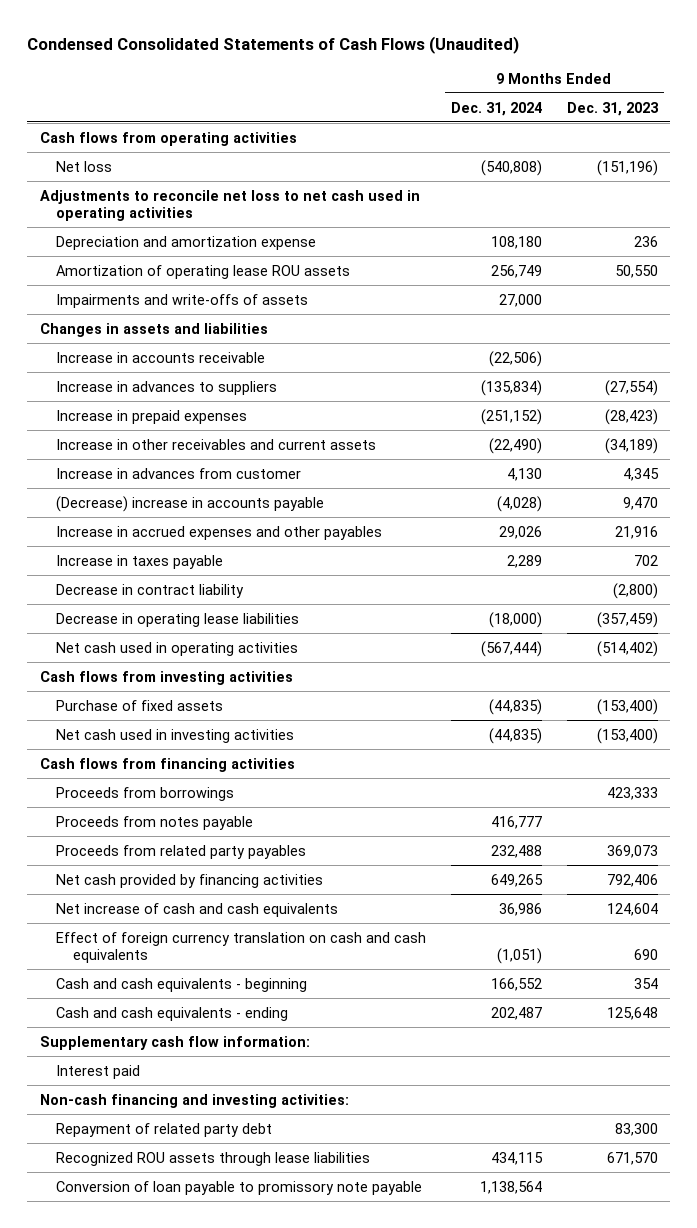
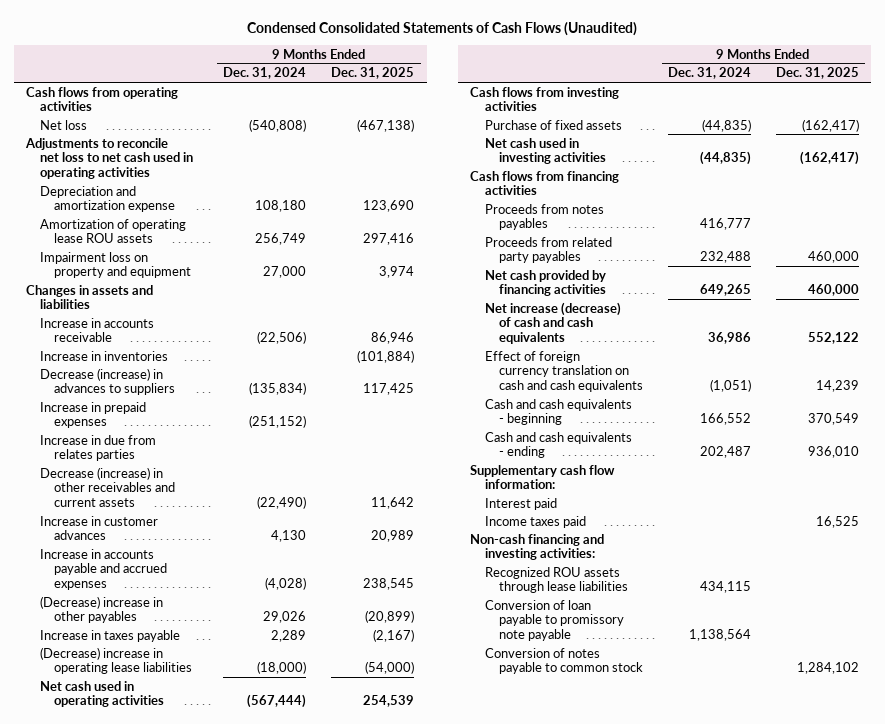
[566,101,659,116] Dec. 31, 2023 -> none
none -> [331,67,415,80] Dec. 31, 2025
[56,293,309,308] Impairments and write-offs of assets -> none
none -> [40,251,192,279] Impairment loss on property and equipment
none -> [40,350,169,361] Increase in inventories
[56,380,278,395] Increase in advances to suppliers -> [40,367,176,396] Decrease (increase) in advances to suppliers
none -> [40,434,157,462] Increase in due from relates parties
[56,438,377,450] Increase in other receivables and current assets -> [40,466,176,508] Decrease (increase) in other receivables and current assets
[56,467,302,479] Increase in advances from customer -> [40,515,159,541] Increase in customer advances
[56,495,325,512] (Decrease) increase in accounts payable -> [40,548,168,591] Increase in accounts payable and accrued expenses
[56,525,383,540] Increase in accrued expenses and other payables -> [40,595,164,624] (Decrease) increase in other payables
[56,583,245,598] Decrease in contract liability -> none
[56,612,300,627] Decrease in operating lease liabilities -> [40,646,193,675] (Decrease) increase in operating lease liabilities
[56,786,235,801] Proceeds from borrowings -> none
[56,815,254,830] Proceeds from notes payable -> [484,203,604,231] Proceeds from notes payables
[56,902,339,917] Net increase of cash and cash equivalents -> [484,301,621,345] Net increase (decrease) of cash and cash equivalents
none -> [484,515,586,528] Income taxes paid
[56,1122,273,1137] Repayment of related party debt -> none
none -> [484,647,643,675] Conversion of notes payable to common stock

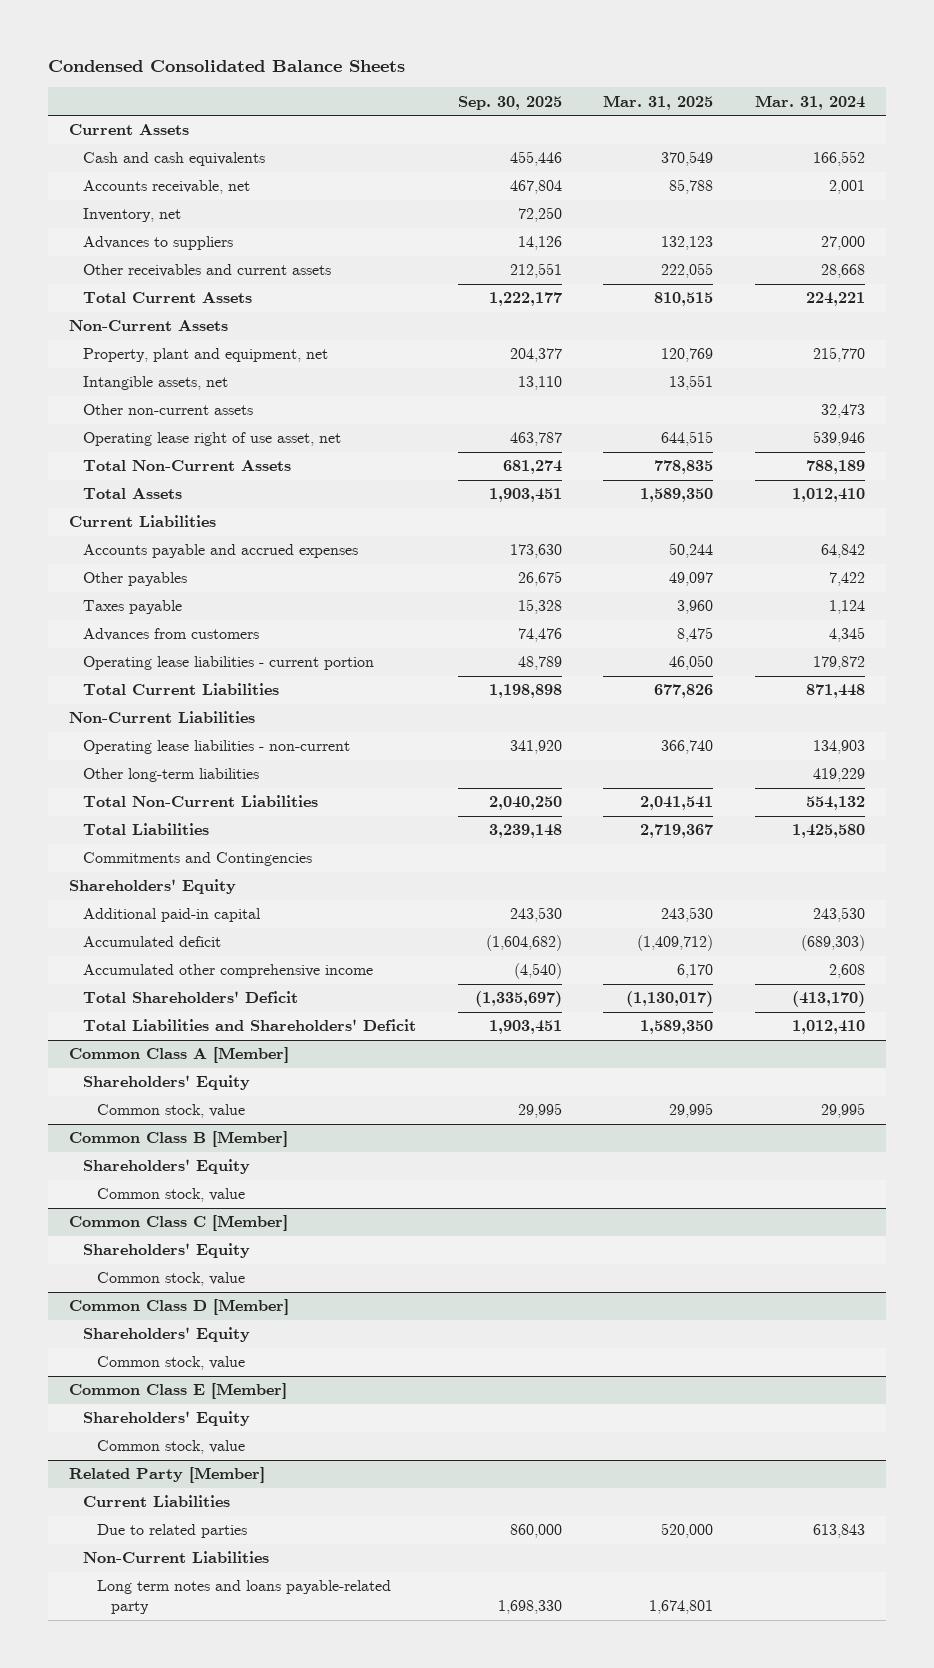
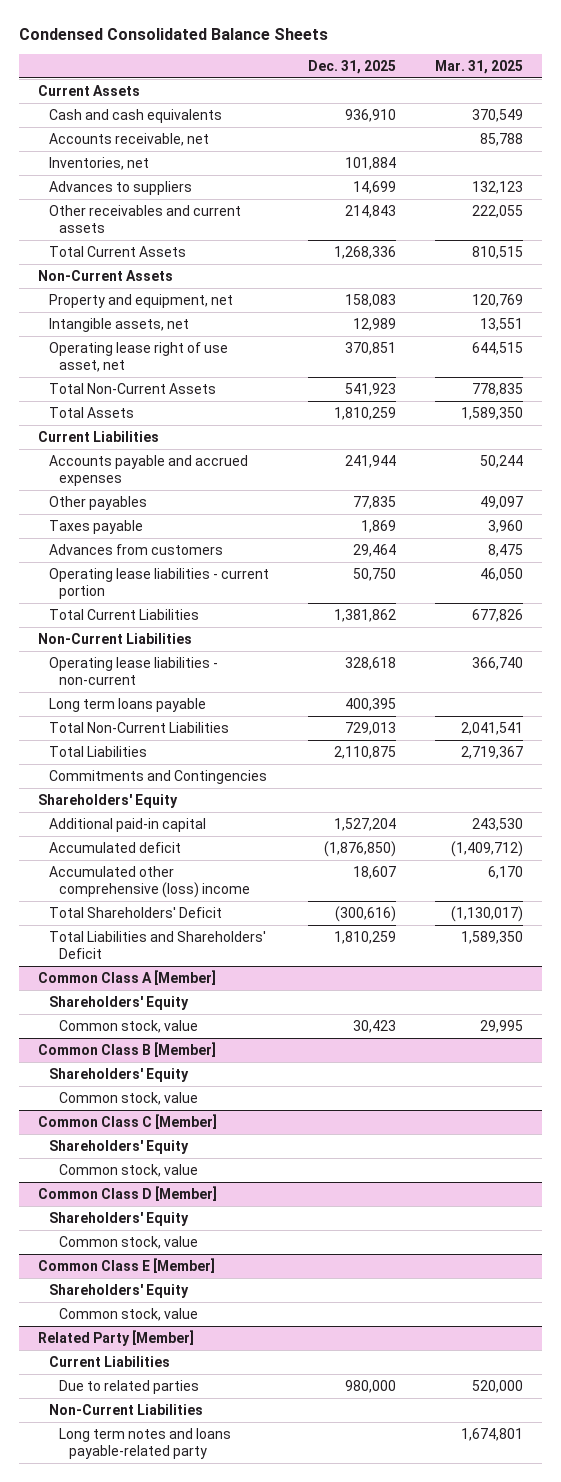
[457,95,562,110] Sep. 30, 2025 -> none
[754,94,865,110] Mar. 31, 2024 -> none
none -> [307,59,396,74] Dec. 31, 2025
[83,208,182,223] Inventory, net -> [48,156,149,170] Inventories, net
[83,348,329,363] Property, plant and equipment, net -> [48,293,233,308] Property and equipment, net
[83,404,254,416] Other non-current assets -> none
[83,768,260,783] Other long-term liabilities -> none
none -> [48,697,206,712] Long term loans payable
[83,964,374,979] Accumulated other comprehensive income -> [48,865,250,898] Accumulated other comprehensive (loss) income

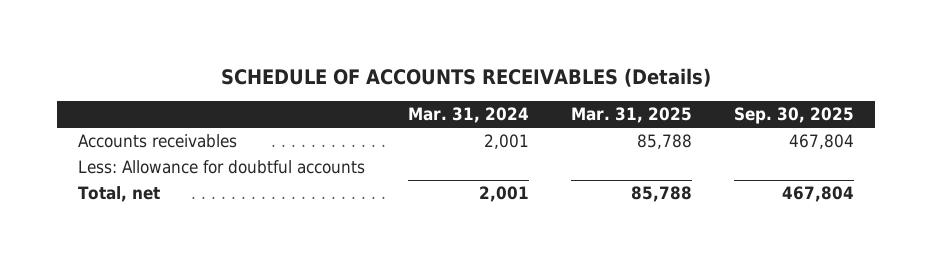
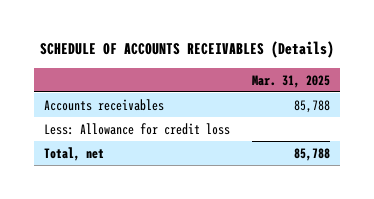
[407,107,529,124] Mar. 31, 2024 -> none
[734,107,855,125] Sep. 30, 2025 -> none
[78,160,366,175] Less: Allowance for doubtful accounts -> [44,122,231,135] Less: Allowance for credit loss

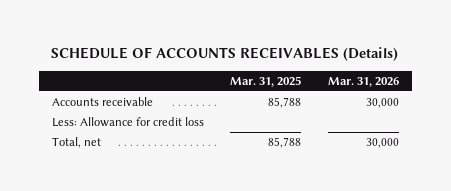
none -> [327,76,399,87] Mar. 31, 2026
[44,98,165,111] Accounts receivables -> [51,97,153,107] Accounts receivable

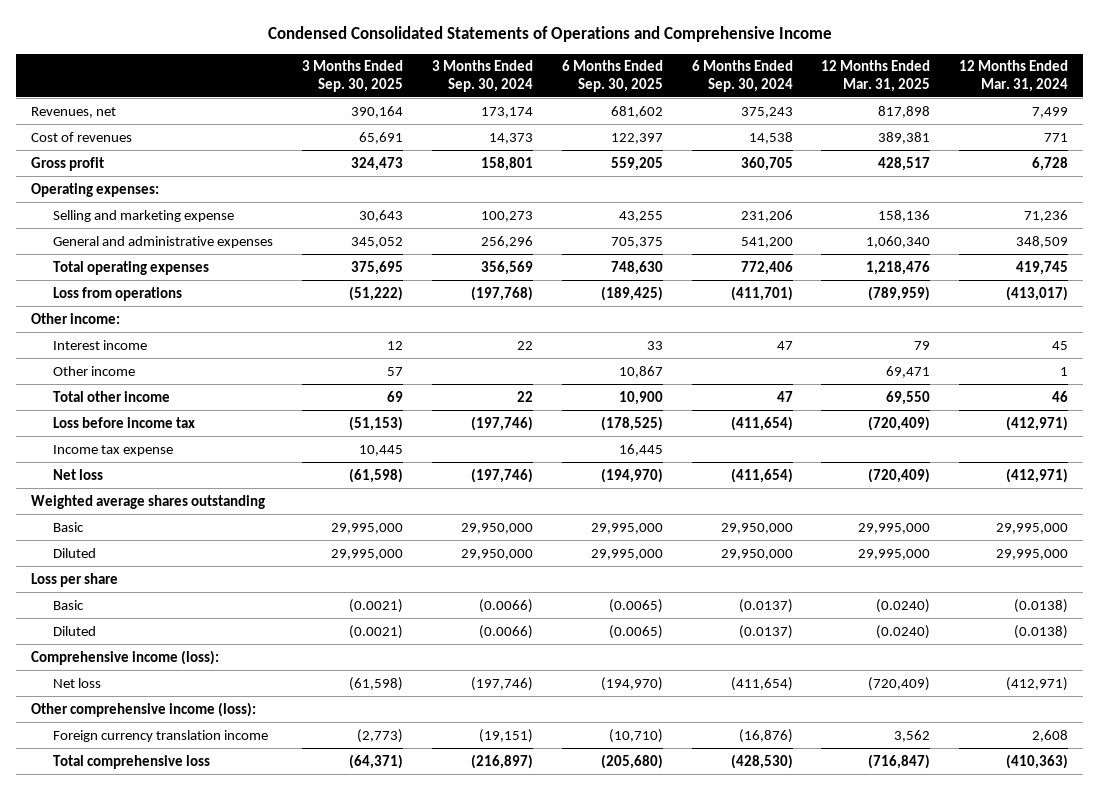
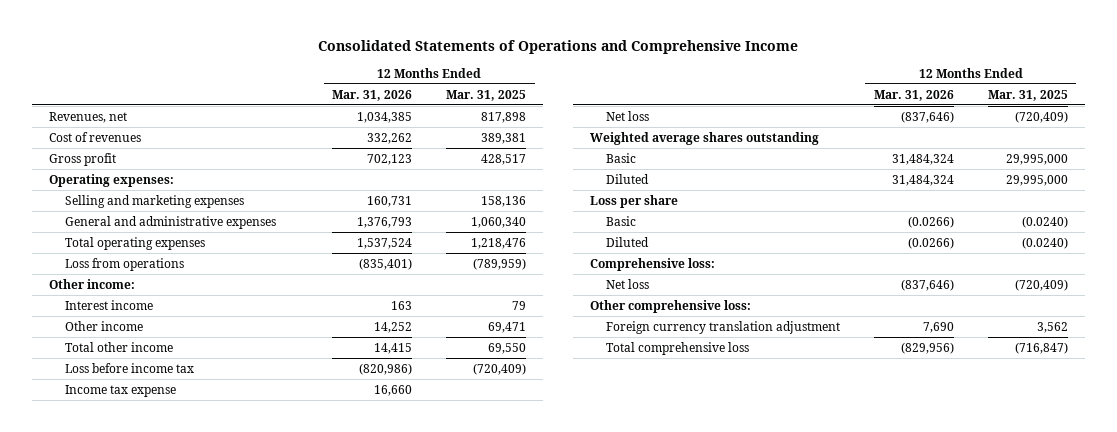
[267,25,832,42] Condensed Consolidated Statements of Operations and Comprehensive Income -> [318,39,799,54] Consolidated Statements of Operations and Comprehensive Income
[301,60,403,92] 3 Months Ended Sep. 30, 2025 -> none
[431,60,533,92] 3 Months Ended Sep. 30, 2024 -> none
[561,60,663,92] 6 Months Ended Sep. 30, 2025 -> none
[691,60,793,92] 6 Months Ended Sep. 30, 2024 -> none
[959,60,1069,92] 12 Months Ended Mar. 31, 2024 -> none
none -> [332,89,413,101] Mar. 31, 2026
[52,209,234,222] Selling and marketing expense -> [64,194,244,208] Selling and marketing expenses
[30,649,219,665] Comprehensive income (loss): -> [590,257,716,271] Comprehensive loss:
[30,701,256,717] Other comprehensive income (loss): -> [590,299,752,313] Other comprehensive loss:
[52,729,268,742] Foreign currency translation income -> [605,320,840,334] Foreign currency translation adjustment

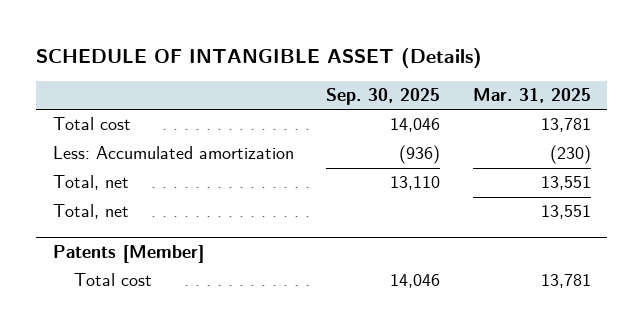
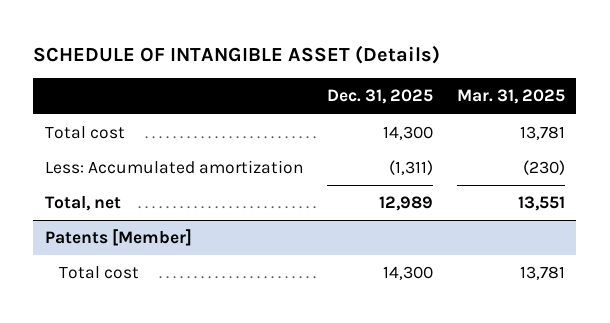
[326,88,441,106] Sep. 30, 2025 -> none
none -> [327,89,434,105] Dec. 31, 2025
[52,204,129,220] Total, net -> none

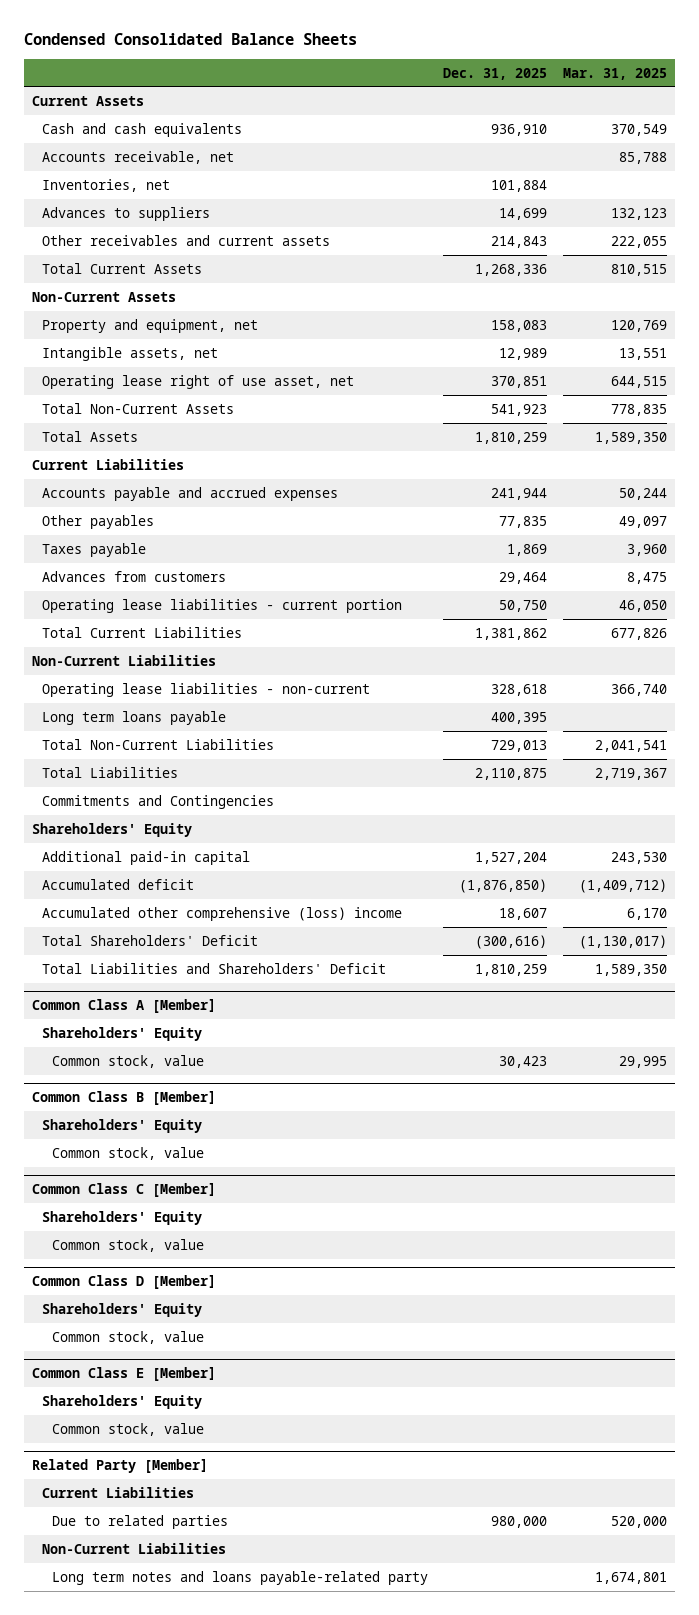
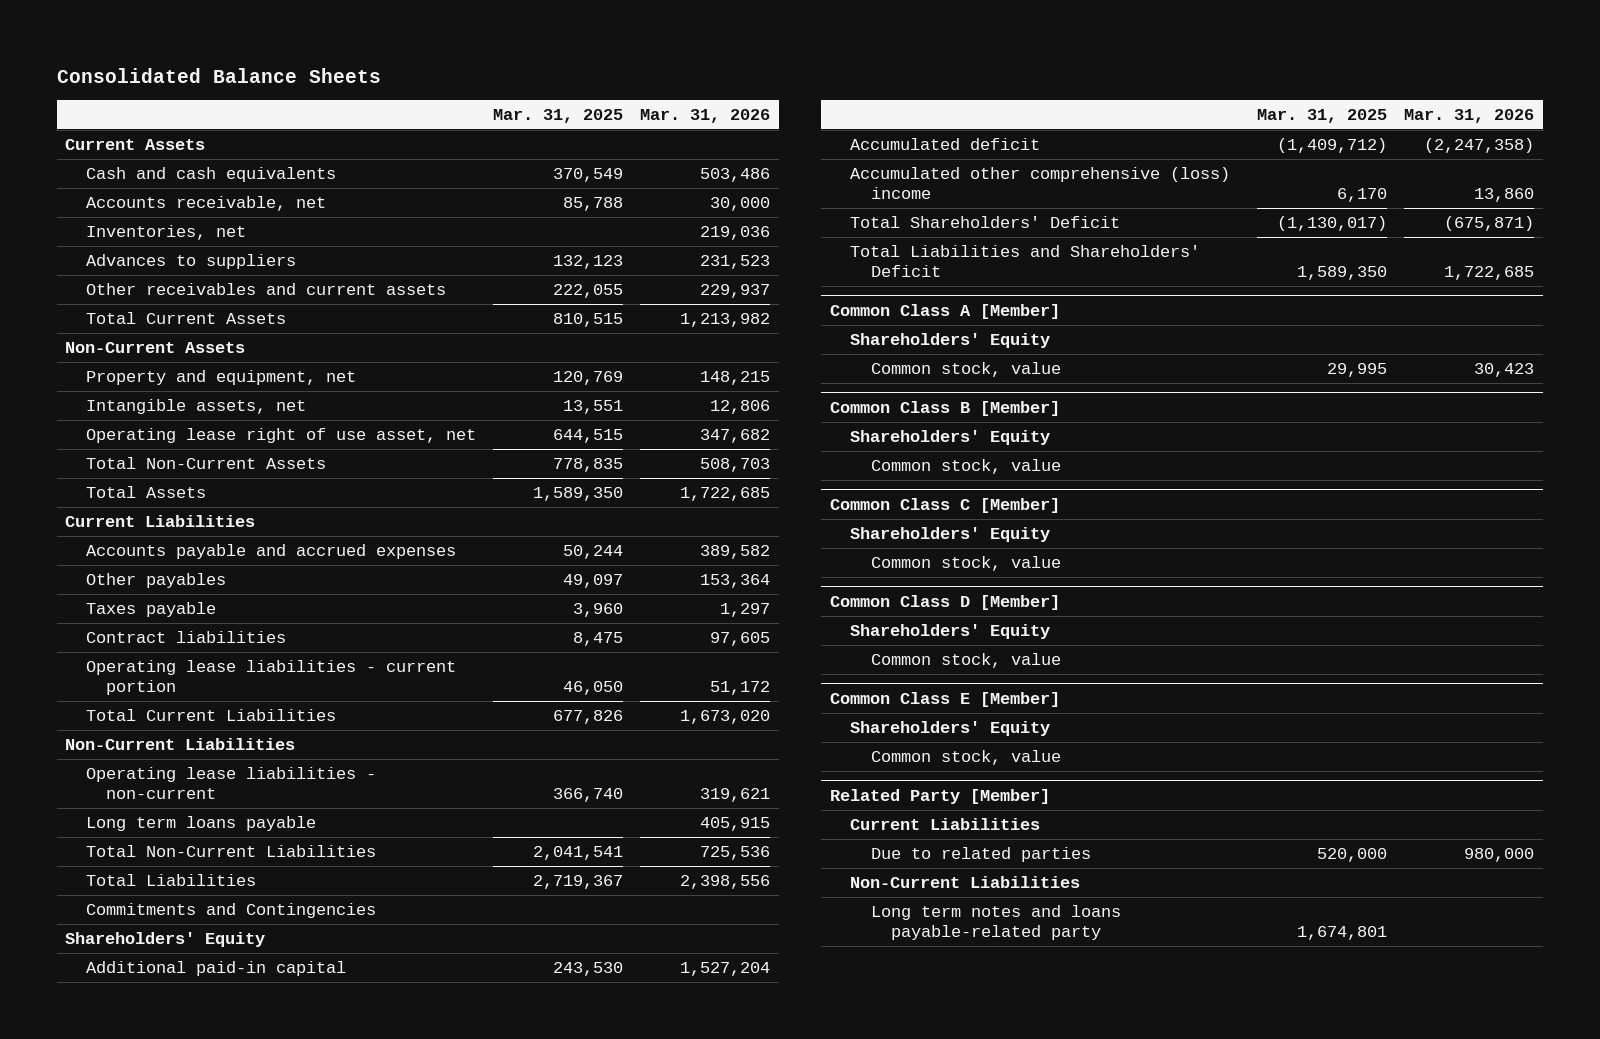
[24,33,358,46] Condensed Consolidated Balance Sheets -> [56,68,381,84] Consolidated Balance Sheets
[443,67,548,80] Dec. 31, 2025 -> none
none -> [640,108,771,123] Mar. 31, 2026
[41,570,226,582] Advances from customers -> [85,630,286,643] Contract liabilities

